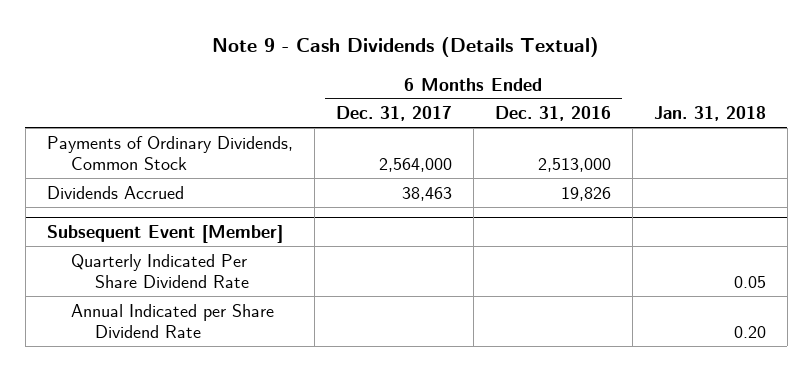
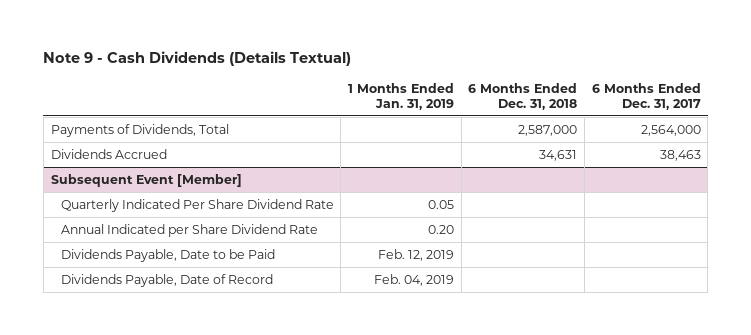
[494,106,611,122] Dec. 31, 2016 -> none
[653,106,766,122] Jan. 31, 2018 -> none
none -> [347,82,454,110] 1 Months Ended Jan. 31, 2019
none -> [468,82,578,110] 6 Months Ended Dec. 31, 2018
[46,135,293,171] Payments of Ordinary Dividends, Common Stock -> [50,123,229,137] Payments of Dividends, Total
none -> [60,248,275,262] Dividends Payable, Date to be Paid
none -> [60,273,273,287] Dividends Payable, Date of Record

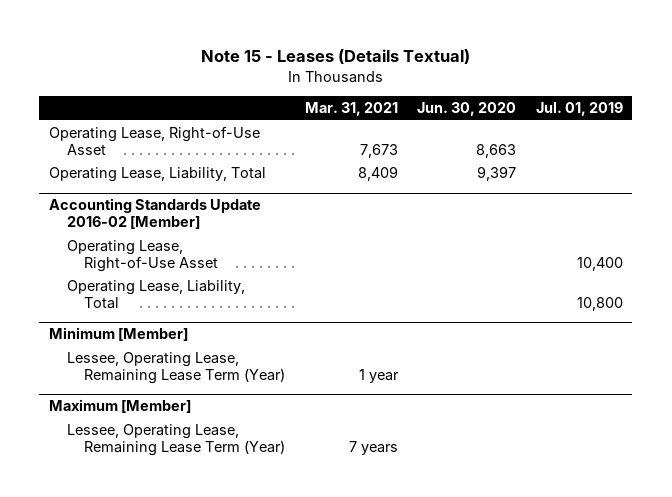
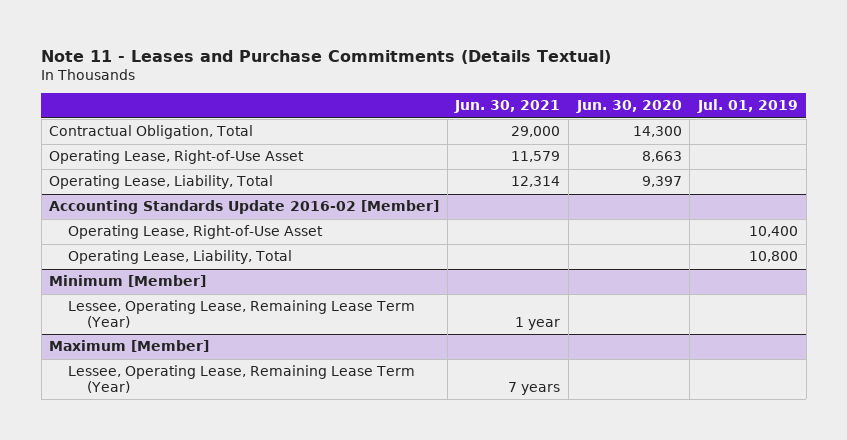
[200,49,470,65] Note 15 - Leases (Details Textual) -> [41,49,612,64] Note 11 - Leases and Purchase Commitments (Details Textual)
[304,102,398,117] Mar. 31, 2021 -> none
none -> [454,100,561,114] Jun. 30, 2021
none -> [49,125,254,140] Contractual Obligation, Total

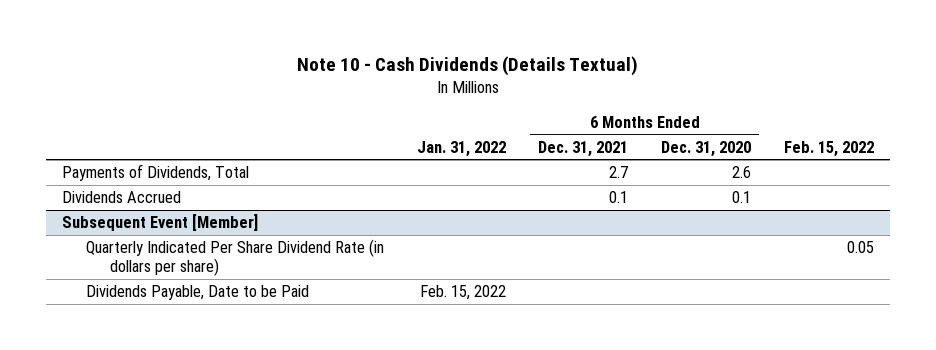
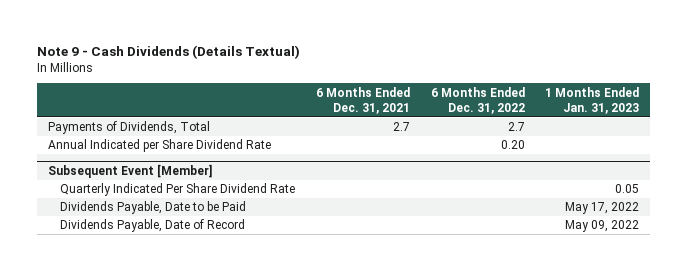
[296,56,638,77] Note 10 - Cash Dividends (Details Textual) -> [37,44,301,59] Note 9 - Cash Dividends (Details Textual)
[416,140,506,157] Jan. 31, 2022 -> none
[660,140,751,157] Dec. 31, 2020 -> none
[783,140,874,157] Feb. 15, 2022 -> none
none -> [430,86,525,114] 6 Months Ended Dec. 31, 2022
none -> [545,86,640,114] 1 Months Ended Jan. 31, 2023
[62,191,182,204] Dividends Accrued -> none
none -> [47,139,271,153] Annual Indicated per Share Dividend Rate
[86,239,385,277] Quarterly Indicated Per Share Dividend Rate (in dollars per share) -> [59,183,295,197] Quarterly Indicated Per Share Dividend Rate
none -> [59,219,245,233] Dividends Payable, Date of Record

